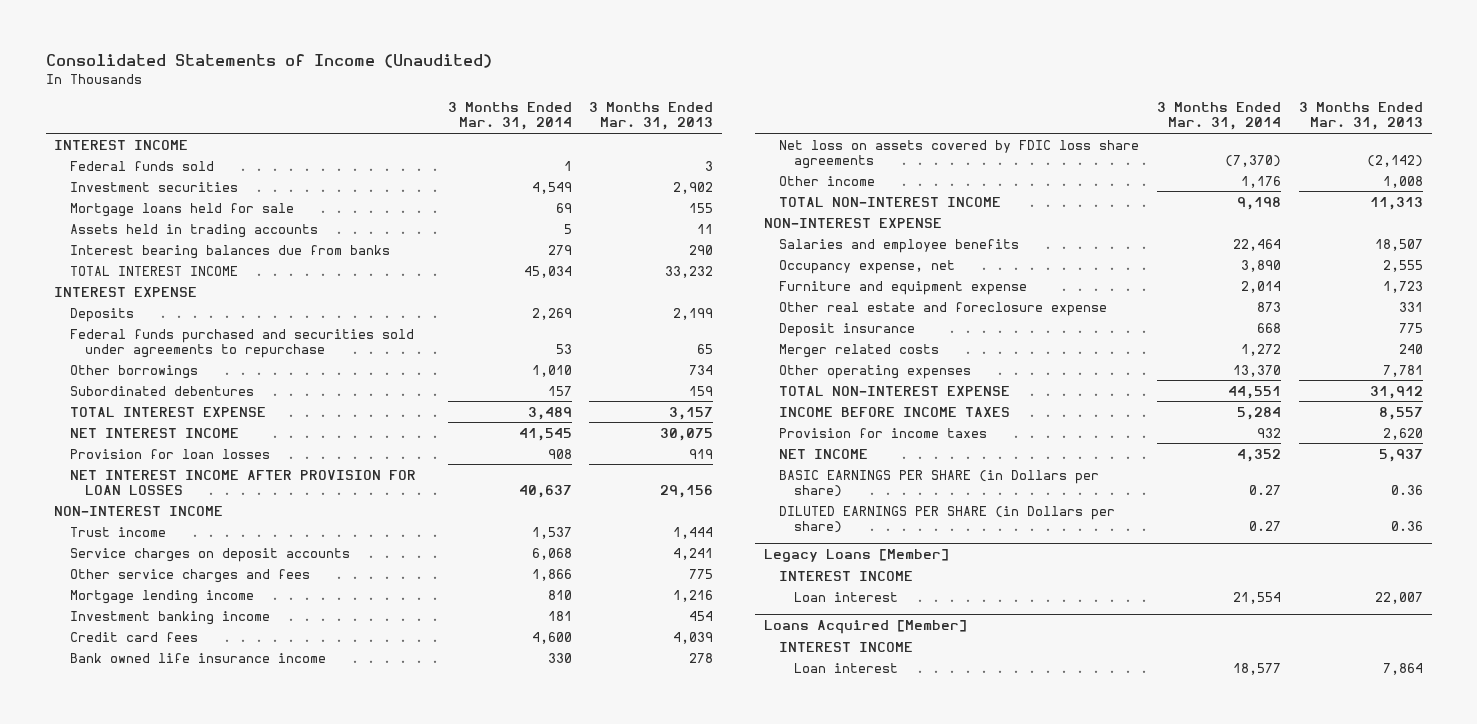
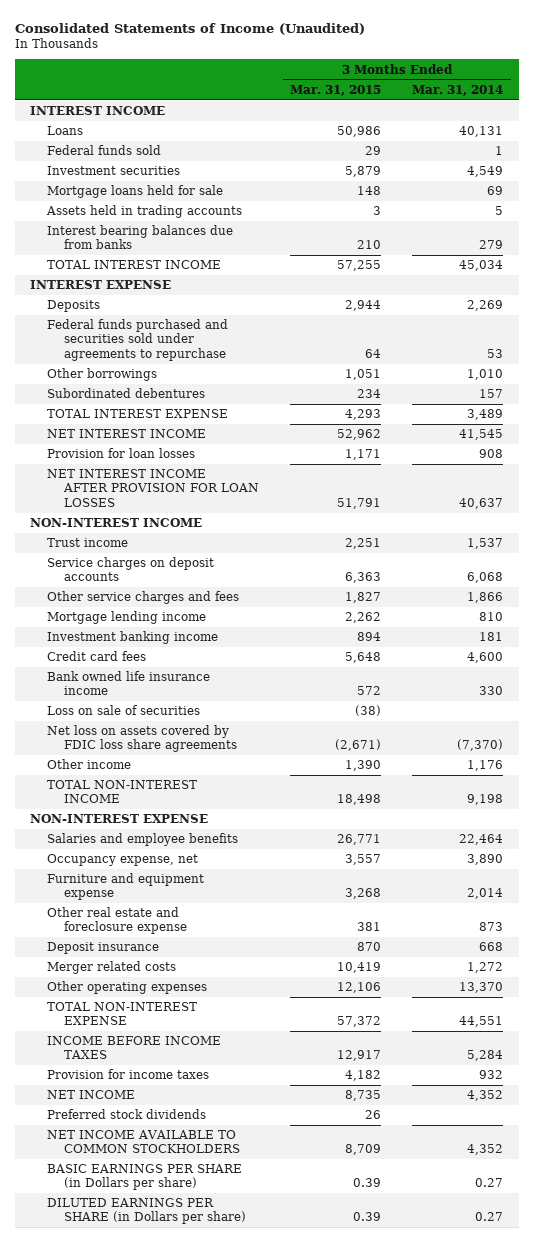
[589,102,714,131] 3 Months Ended Mar. 31, 2013 -> none
none -> [290,84,382,96] Mar. 31, 2015
none -> [47,126,84,136] Loans
none -> [47,705,201,716] Loss on sale of securities
none -> [47,1109,207,1120] Preferred stock dividends
none -> [47,1130,241,1154] NET INCOME AVAILABLE TO COMMON STOCKHOLDERS
[763,549,949,563] Legacy Loans [Member] -> none
[779,570,914,581] INTEREST INCOME -> none
[794,591,899,602] Loan interest -> none
[763,620,967,635] Loans Acquired [Member] -> none
[779,641,914,652] INTEREST INCOME -> none
[794,662,899,673] Loan interest -> none

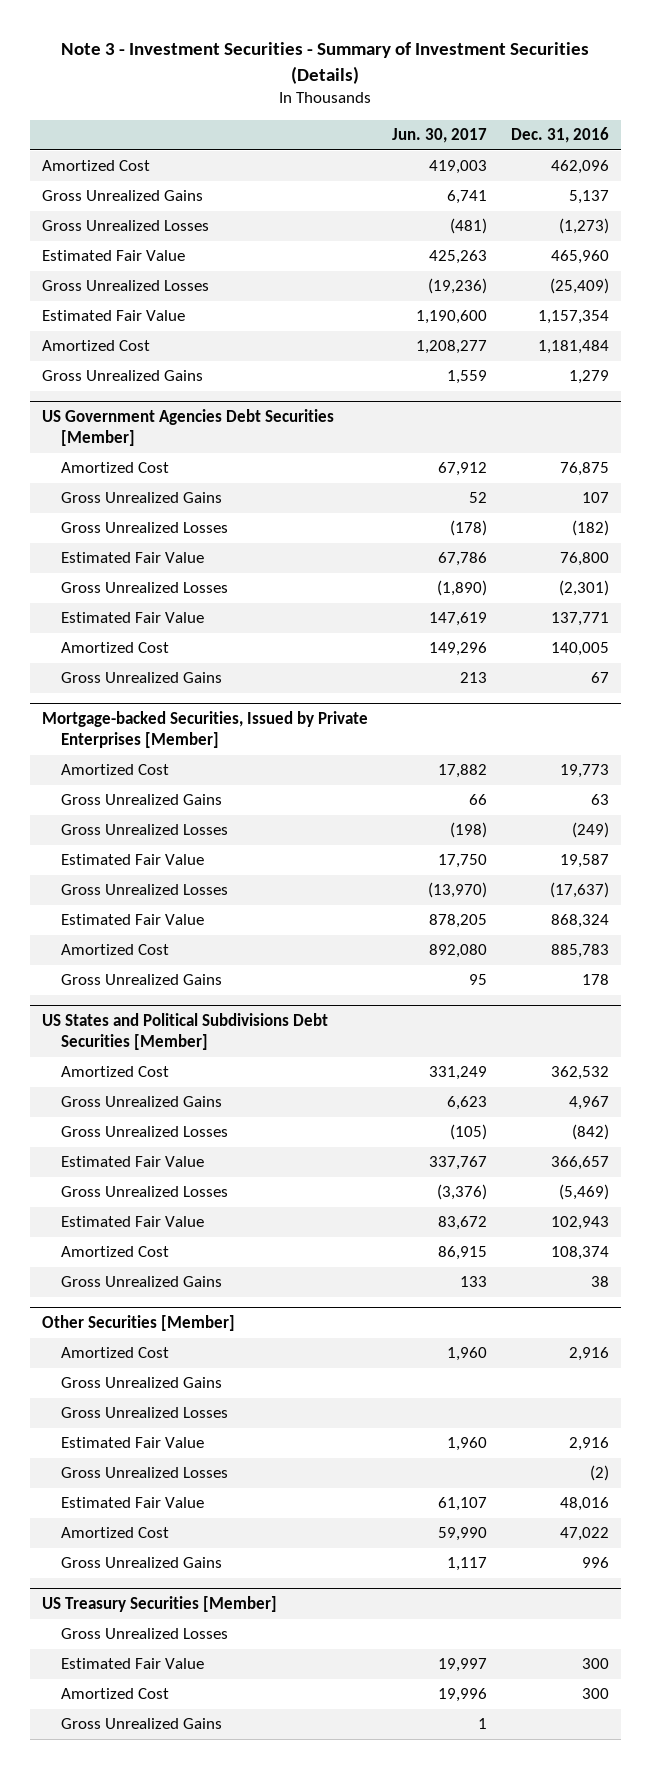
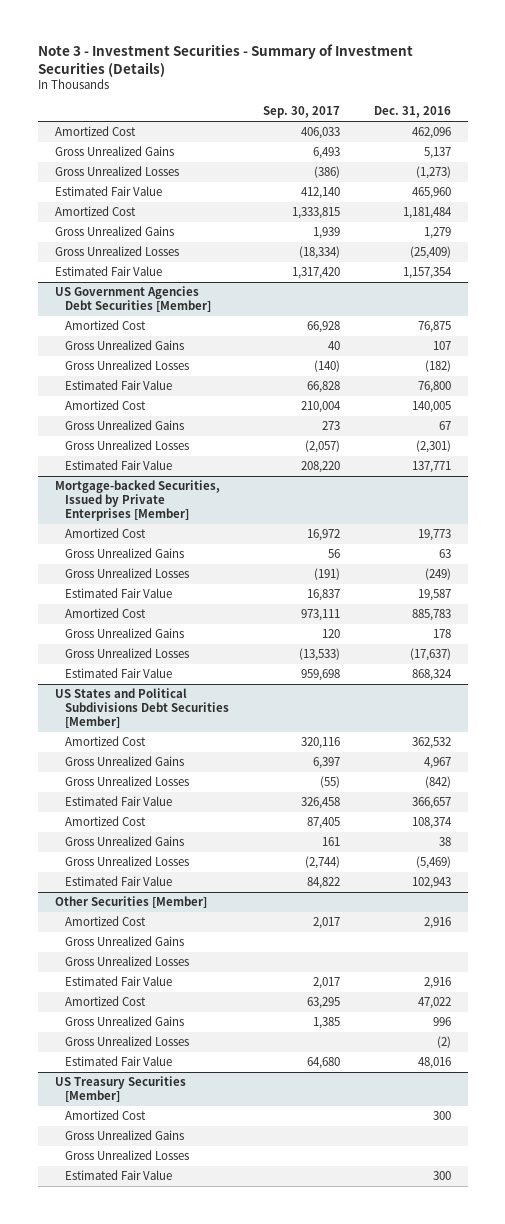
[391,127,487,143] Jun. 30, 2017 -> none
none -> [263,106,341,119] Sep. 30, 2017
[41,280,209,292] Gross Unrealized Losses -> [54,246,179,257] Gross Unrealized Losses
[41,310,185,322] Estimated Fair Value -> [54,266,162,277] Estimated Fair Value
[61,582,229,594] Gross Unrealized Losses -> [65,440,190,451] Gross Unrealized Losses
[61,612,205,624] Estimated Fair Value -> [65,460,173,471] Estimated Fair Value
[61,884,229,896] Gross Unrealized Losses -> [65,648,190,659] Gross Unrealized Losses
[61,914,205,926] Estimated Fair Value -> [65,668,173,679] Estimated Fair Value
[61,1186,229,1198] Gross Unrealized Losses -> [65,856,190,867] Gross Unrealized Losses
[61,1216,205,1228] Estimated Fair Value -> [65,876,173,887] Estimated Fair Value
[61,1467,229,1479] Gross Unrealized Losses -> [65,1036,190,1047] Gross Unrealized Losses
[61,1497,205,1509] Estimated Fair Value -> [65,1056,173,1067] Estimated Fair Value
[61,1628,229,1640] Gross Unrealized Losses -> [65,1150,190,1161] Gross Unrealized Losses
[61,1658,205,1670] Estimated Fair Value -> [65,1170,173,1181] Estimated Fair Value

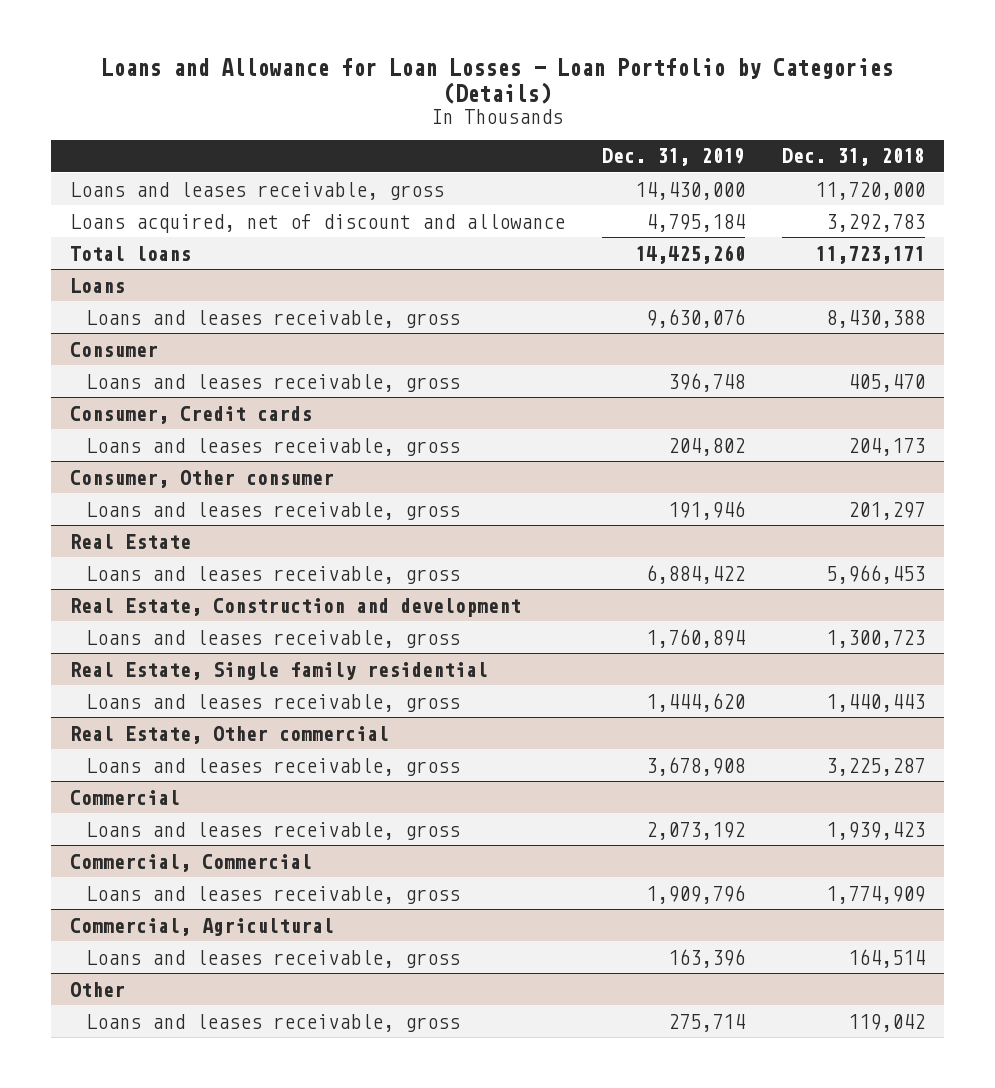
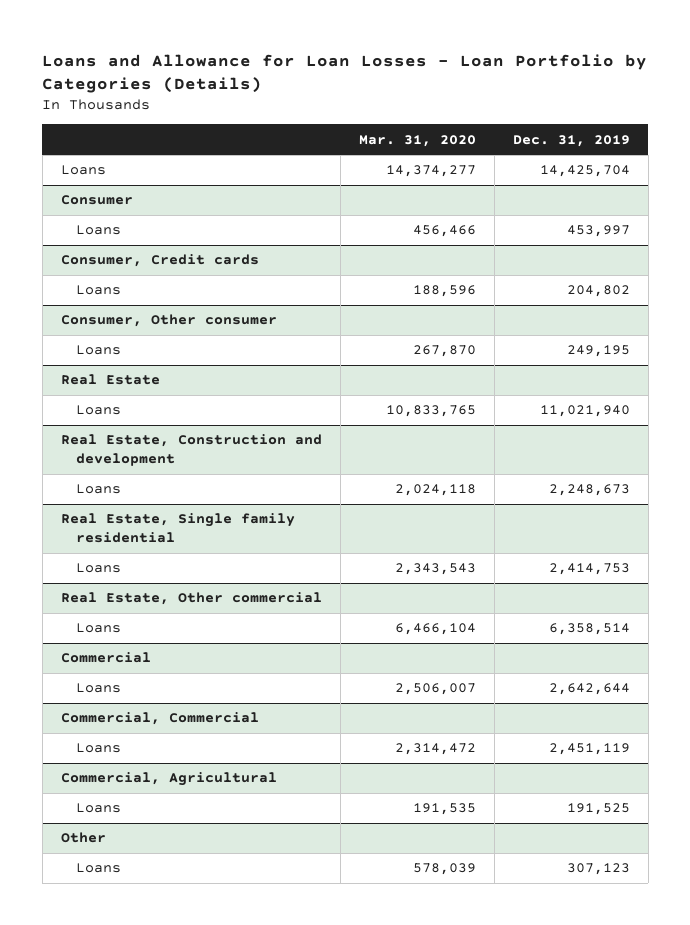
[782,148,926,167] Dec. 31, 2018 -> none
none -> [358,134,476,147] Mar. 31, 2020
[69,213,565,233] Loans acquired, net of discount and allowance -> none
[69,245,191,261] Total loans -> none
[69,277,125,293] Loans -> none
[86,309,461,328] Loans and leases receivable, gross -> none
[69,181,444,200] Loans and leases receivable, gross -> [60,165,106,176] Loans
[634,181,745,200] 14,430,000 -> [539,165,630,178] 14,425,704
[86,373,461,392] Loans and leases receivable, gross -> [76,225,122,236] Loans
[667,372,745,392] 396,748 -> [566,225,630,238] 453,997
[86,437,461,456] Loans and leases receivable, gross -> [76,285,122,296] Loans
[86,501,461,520] Loans and leases receivable, gross -> [76,345,122,356] Loans
[667,500,745,520] 191,946 -> [566,345,630,358] 249,195
[86,565,461,584] Loans and leases receivable, gross -> [76,405,122,416] Loans
[645,564,745,584] 6,884,422 -> [539,405,630,418] 11,021,940
[86,629,461,648] Loans and leases receivable, gross -> [76,484,122,495] Loans
[645,628,745,648] 1,760,894 -> [548,484,630,497] 2,248,673
[86,693,461,712] Loans and leases receivable, gross -> [76,563,122,574] Loans
[645,692,745,712] 1,444,620 -> [548,563,630,576] 2,414,753
[86,757,461,776] Loans and leases receivable, gross -> [76,623,122,634] Loans
[645,756,745,776] 3,678,908 -> [548,623,630,636] 6,358,514
[86,821,461,840] Loans and leases receivable, gross -> [76,683,122,694] Loans
[645,821,745,840] 2,073,192 -> [548,683,630,696] 2,642,644
[86,885,461,904] Loans and leases receivable, gross -> [76,743,122,754] Loans
[645,884,745,904] 1,909,796 -> [548,743,630,756] 2,451,119
[86,949,461,968] Loans and leases receivable, gross -> [76,803,122,814] Loans
[667,948,745,968] 163,396 -> [566,803,630,816] 191,525
[86,1013,461,1032] Loans and leases receivable, gross -> [76,863,122,874] Loans
[667,1013,745,1032] 275,714 -> [566,863,630,876] 307,123

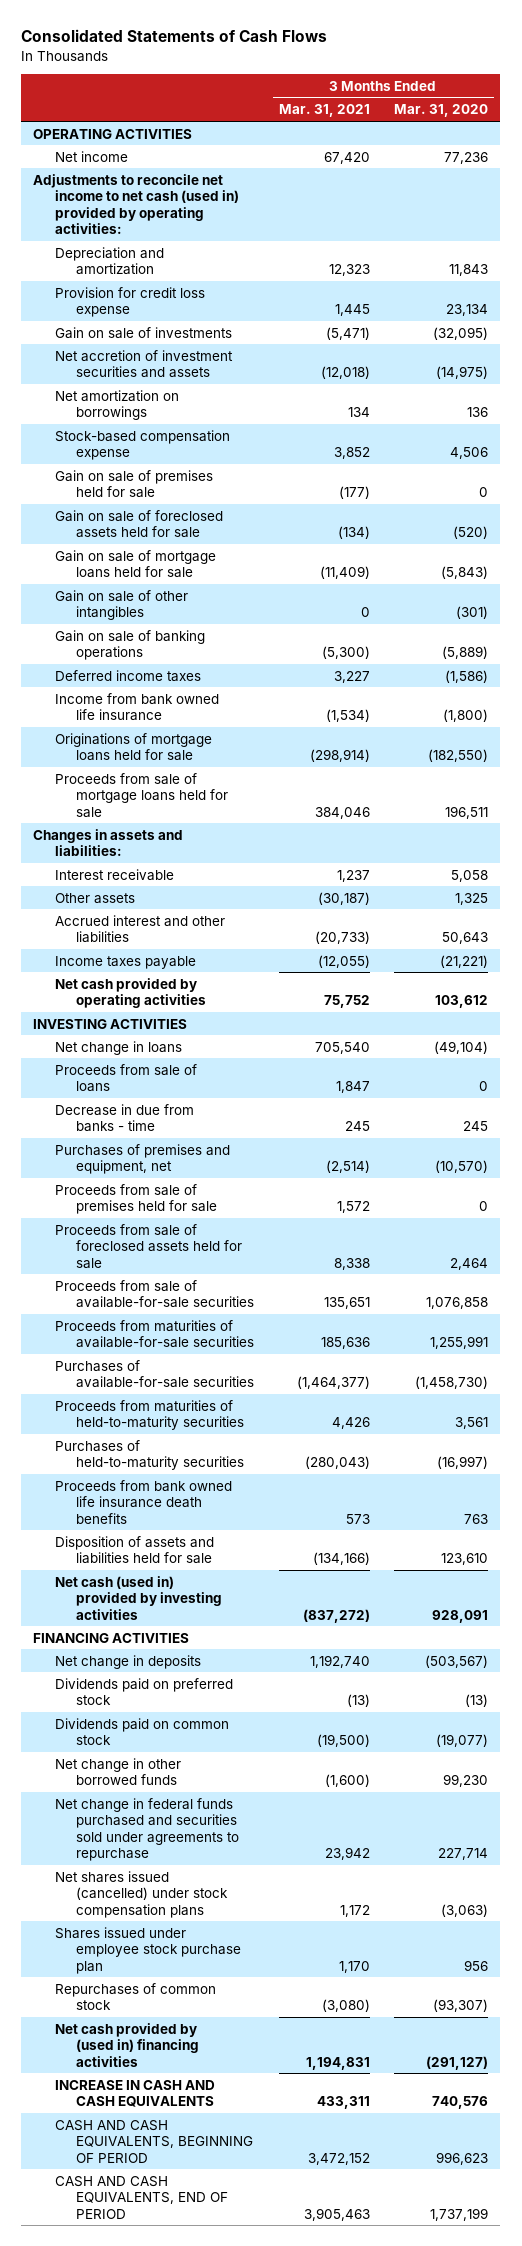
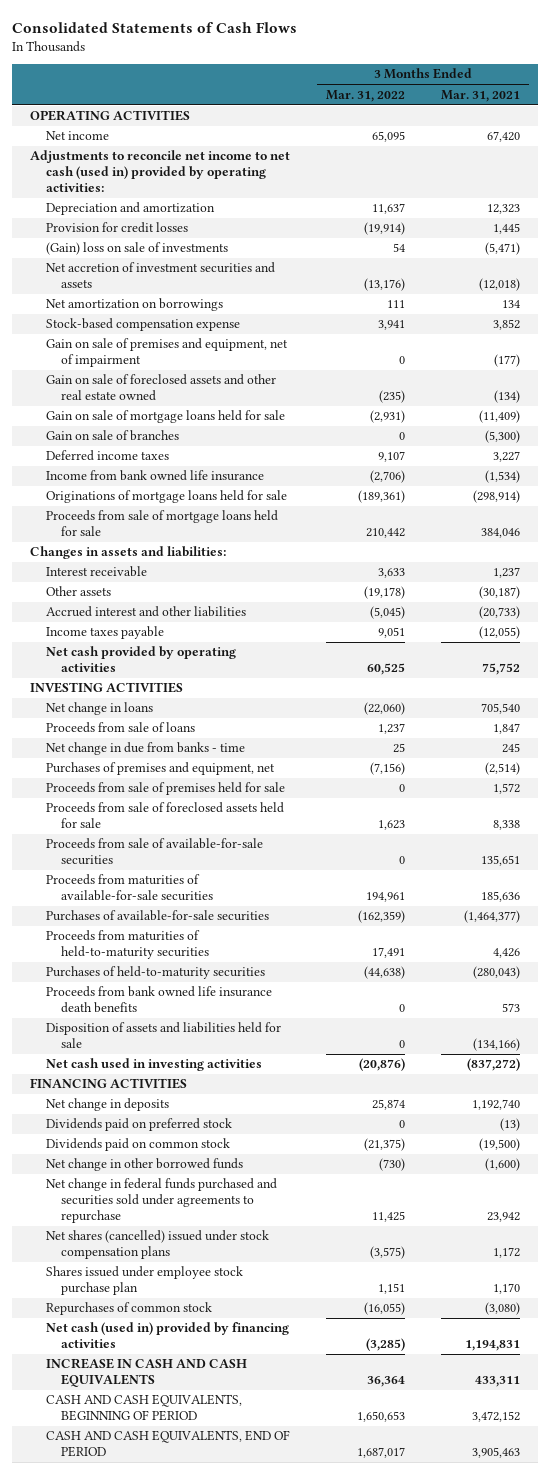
[394,104,489,118] Mar. 31, 2020 -> none
none -> [325,89,405,102] Mar. 31, 2022
[54,286,205,318] Provision for credit loss expense -> [45,222,188,234] Provision for credit losses
[54,326,232,339] Gain on sale of investments -> [45,242,228,256] (Gain) loss on sale of investments
[54,469,213,499] Gain on sale of premises held for sale -> [45,338,288,368] Gain on sale of premises and equipment, net of impairment
[54,509,223,539] Gain on sale of foreclosed assets held for sale -> [45,374,276,402] Gain on sale of foreclosed assets and other real estate owned
[54,589,188,621] Gain on sale of other intangibles -> none
[54,629,205,661] Gain on sale of banking operations -> [45,430,179,442] Gain on sale of branches
[54,1103,194,1133] Decrease in due from banks - time -> [45,742,245,756] Net change in due from banks - time
[54,1575,223,1620] Net cash (used in) provided by investing activities -> [45,1058,262,1072] Net cash used in investing activities
[54,1870,229,1918] Net shares issued (cancelled) under stock compensation plans -> [45,1230,269,1260] Net shares (cancelled) issued under stock compensation plans
[54,2022,200,2067] Net cash provided by (used in) financing activities -> [45,1322,289,1349] Net cash (used in) provided by financing activities

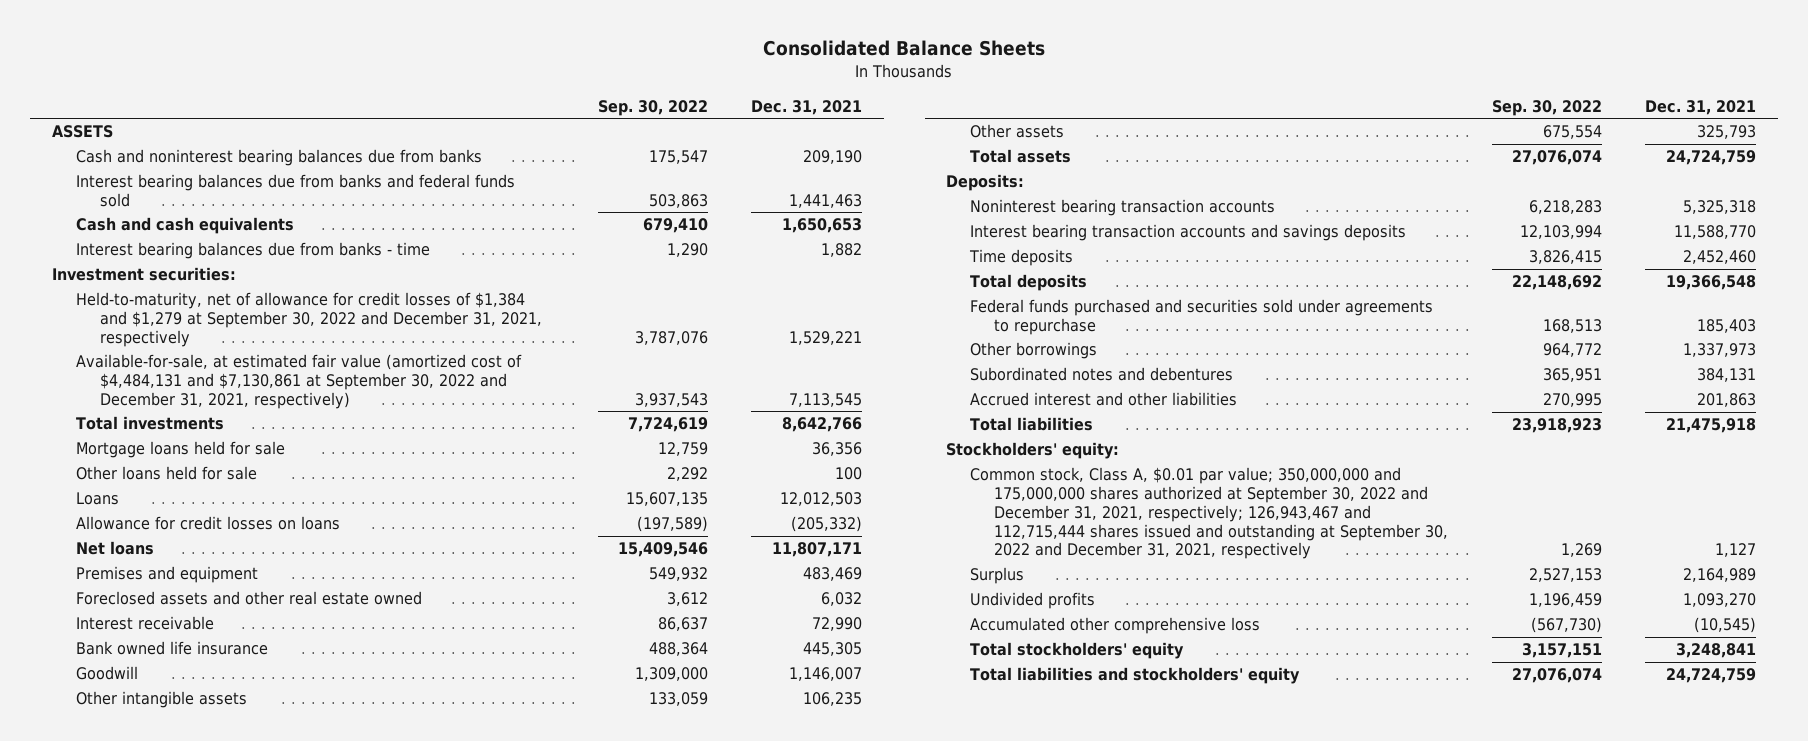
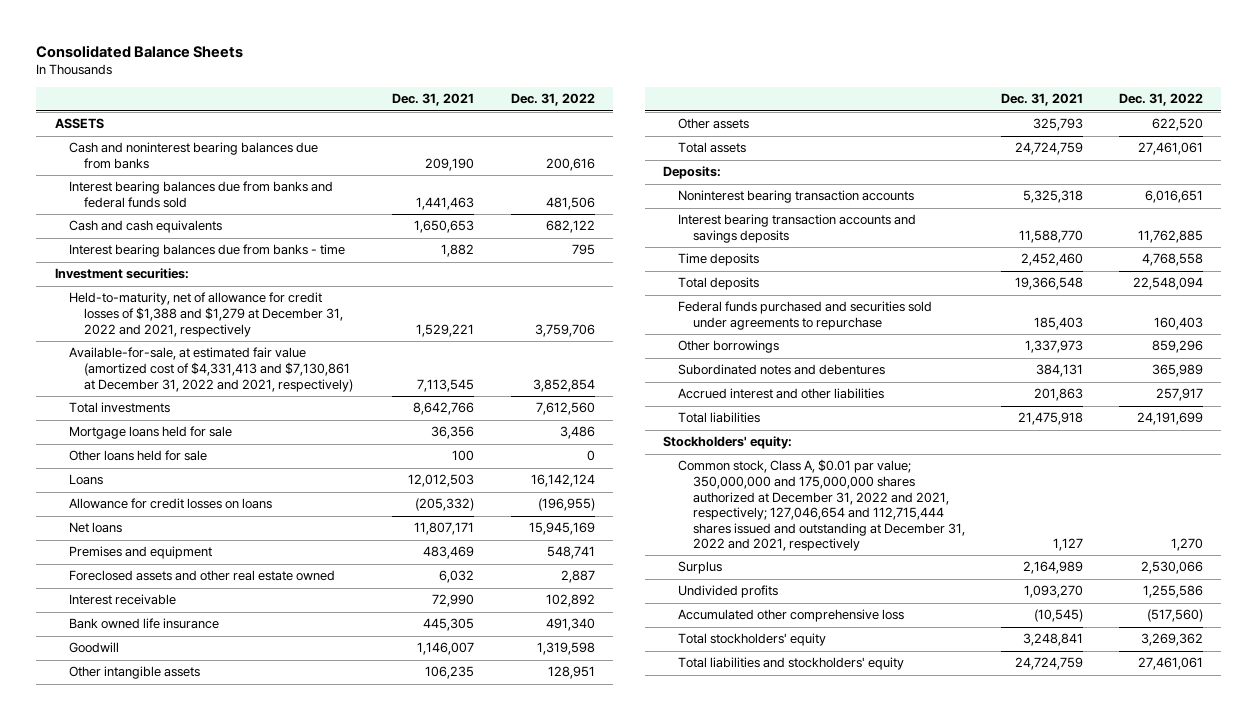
[597,99,708,116] Sep. 30, 2022 -> none
none -> [510,93,595,107] Dec. 31, 2022
[76,292,543,347] Held-to-maturity, net of allowance for credit losses of $1,384 and $1,279 at September 30, 2022 and December 31, 2021, respectively -> [69,292,344,337] Held-to-maturity, net of allowance for credit losses of $1,388 and $1,279 at December 31, 2022 and 2021, respectively
[76,354,523,409] Available-for-sale, at estimated fair value (amortized cost of $4,484,131 and $7,130,861 at September 30, 2022 and December 31, 2021, respectively) -> [69,347,354,392] Available-for-sale, at estimated fair value (amortized cost of $4,331,413 and $7,130,861 at December 31, 2022 and 2021, respectively)
[970,467,1449,560] Common stock, Class A, $0.01 par value; 350,000,000 and 175,000,000 shares authorized at September 30, 2022 and December 31, 2021, respectively; 126,943,467 and 112,715,444 shares issued and outstanding at September 30, 2022 and December 31, 2021, respectively -> [677,459,965,552] Common stock, Class A, $0.01 par value; 350,000,000 and 175,000,000 shares authorized at December 31, 2022 and 2021, respectively; 127,046,654 and 112,715,444 shares issued and outstanding at December 31, 2022 and 2021, respectively

